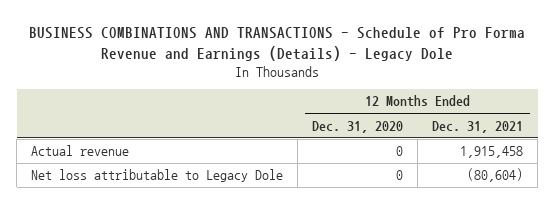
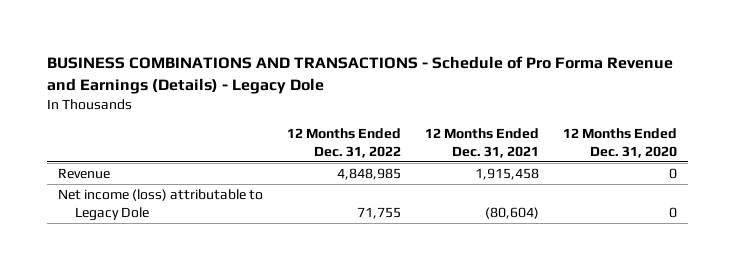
none -> [287,128,402,158] 12 Months Ended Dec. 31, 2022
[31,145,130,157] Actual revenue -> [58,168,111,180] Revenue
[31,169,284,183] Net loss attributable to Legacy Dole -> [58,189,264,221] Net income (loss) attributable to Legacy Dole

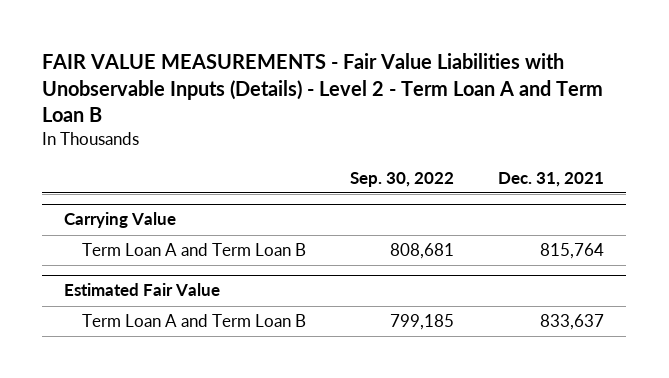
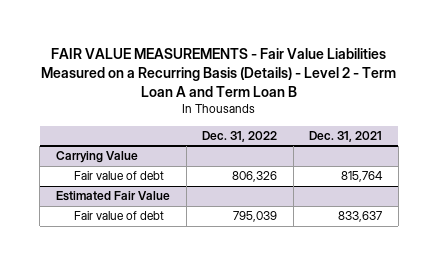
[42,52,604,123] FAIR VALUE MEASUREMENTS - Fair Value Liabilities with Unobservable Inputs (Details) - Level 2 - Term Loan A and Term Loan B -> [41,47,397,97] FAIR VALUE MEASUREMENTS - Fair Value Liabilities Measured on a Recurring Basis (Details) - Level 2 - Term Loan A and Term Loan B
[350,171,455,187] Sep. 30, 2022 -> none
none -> [202,130,278,142] Dec. 31, 2022
[82,243,307,257] Term Loan A and Term Loan B -> [73,171,164,181] Fair value of debt
[82,314,307,328] Term Loan A and Term Loan B -> [73,211,164,221] Fair value of debt

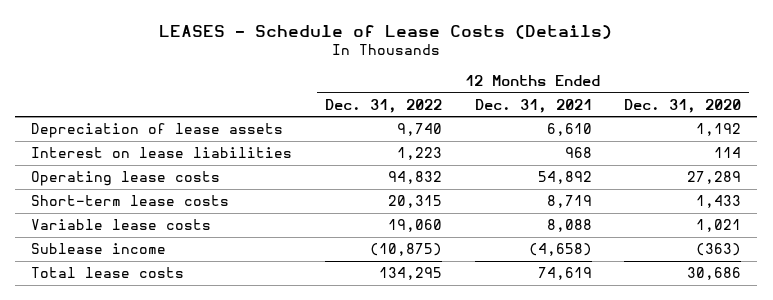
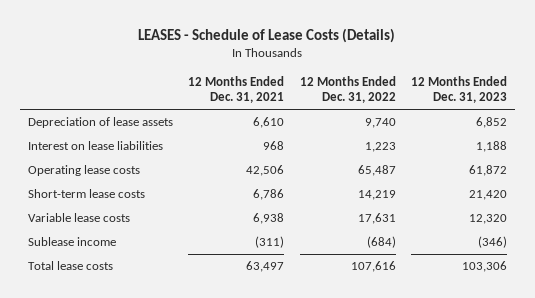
[624,98,742,113] Dec. 31, 2020 -> none
none -> [411,75,508,104] 12 Months Ended Dec. 31, 2023
[388,171,443,185] 94,832 -> [357,165,396,177] 65,487
[537,171,592,185] 54,892 -> [246,165,285,177] 42,506
[388,195,443,209] 20,315 -> [357,190,396,201] 14,219
[546,195,592,209] 8,719 -> [253,189,285,201] 6,786
[388,219,443,233] 19,060 -> [357,213,396,225] 17,631
[546,219,592,233] 8,088 -> [253,213,285,225] 6,938
[370,243,443,257] (10,875) -> [366,236,396,249] (684)
[528,243,592,257] (4,658) -> [255,236,285,249] (311)
[379,267,443,281] 134,295 -> [350,261,396,273] 107,616
[537,267,592,281] 74,619 -> [246,261,285,273] 63,497

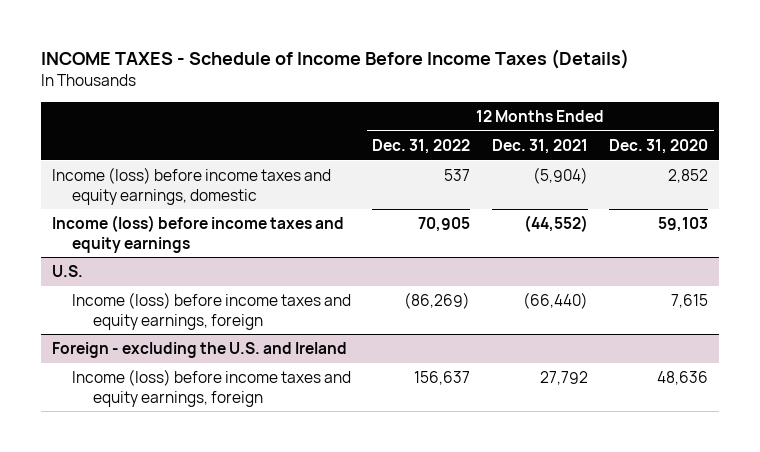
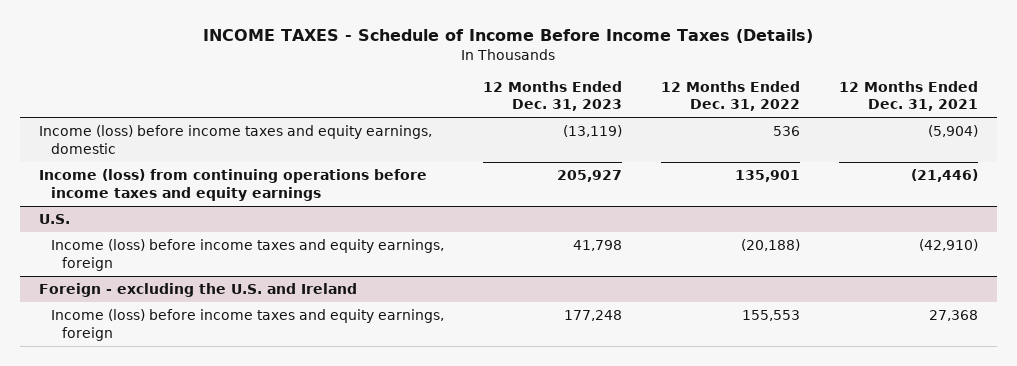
[609,138,709,154] Dec. 31, 2020 -> none
none -> [482,80,622,112] 12 Months Ended Dec. 31, 2023
[444,169,471,182] 537 -> [772,126,800,137] 536
[51,215,344,253] Income (loss) before income taxes and equity earnings -> [39,169,428,201] Income (loss) from continuing operations before income taxes and equity earnings
[418,217,471,233] 70,905 -> [734,170,800,183] 135,901
[523,215,588,233] (44,552) -> [910,169,978,183] (21,446)
[404,292,471,310] (86,269) -> [740,239,800,252] (20,188)
[522,292,588,310] (66,440) -> [918,239,978,252] (42,910)
[414,371,471,386] 156,637 -> [741,310,800,322] 155,553
[539,371,588,386] 27,792 -> [928,310,978,322] 27,368

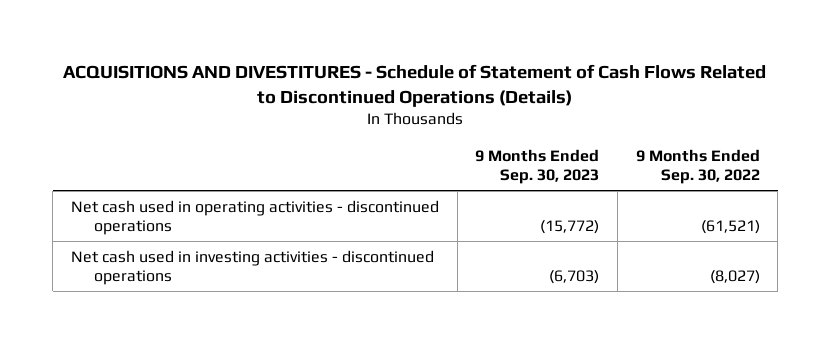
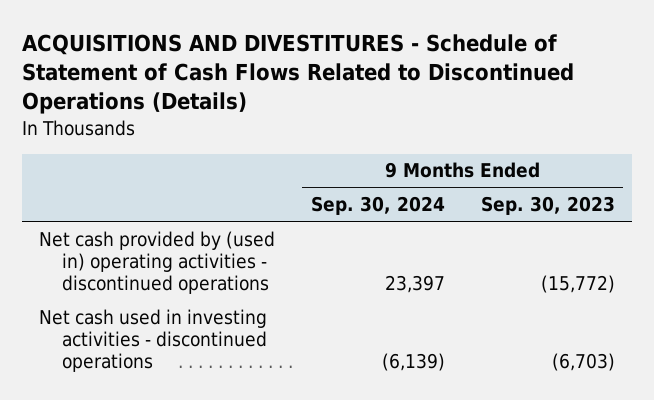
[635,149,760,185] 9 Months Ended Sep. 30, 2022 -> none
none -> [310,196,445,216] Sep. 30, 2024
[70,199,439,235] Net cash used in operating activities - discontinued operations -> [39,230,276,294] Net cash provided by (used in) operating activities - discontinued operations

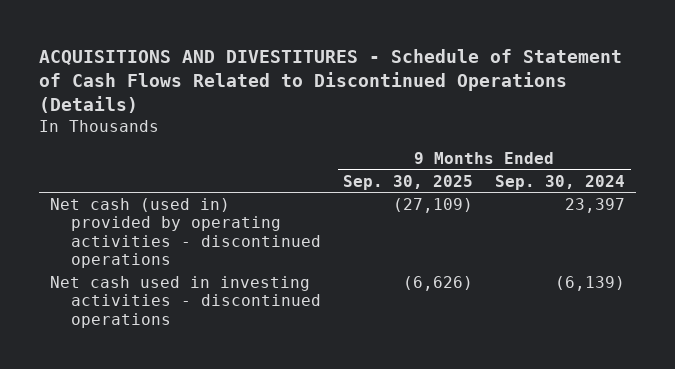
[480,196,615,216] Sep. 30, 2023 -> none
none -> [343,174,474,190] Sep. 30, 2025
[39,230,276,294] Net cash provided by (used in) operating activities - discontinued operations -> [49,197,322,269] Net cash (used in) provided by operating activities - discontinued operations

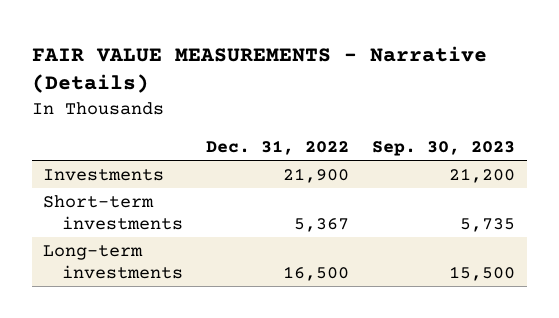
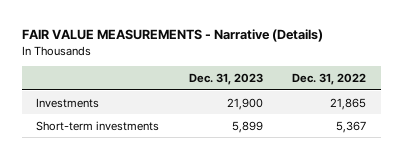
[372,140,516,156] Sep. 30, 2023 -> none
none -> [188,72,263,85] Dec. 31, 2023
[283,168,350,184] 21,900 -> [330,97,367,110] 21,865
[43,245,184,280] Long-term investments -> none

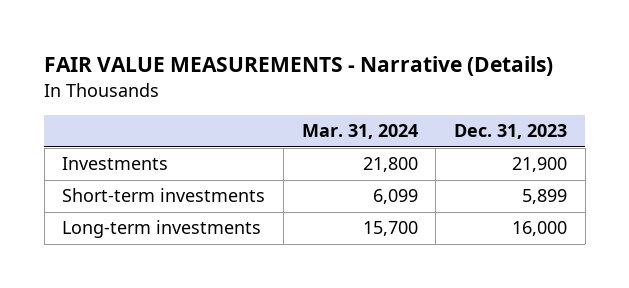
[292,72,367,85] Dec. 31, 2022 -> none
none -> [301,124,418,140] Mar. 31, 2024
none -> [62,220,262,239] Long-term investments

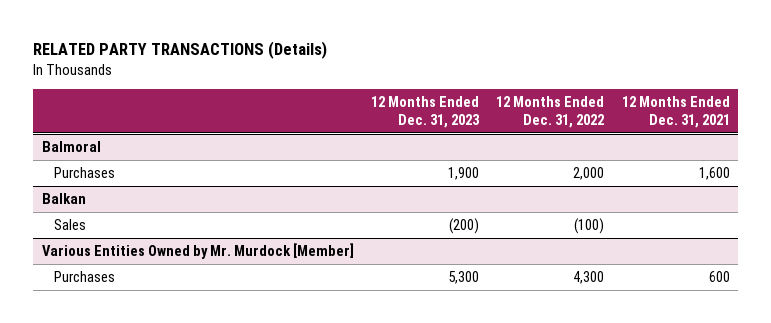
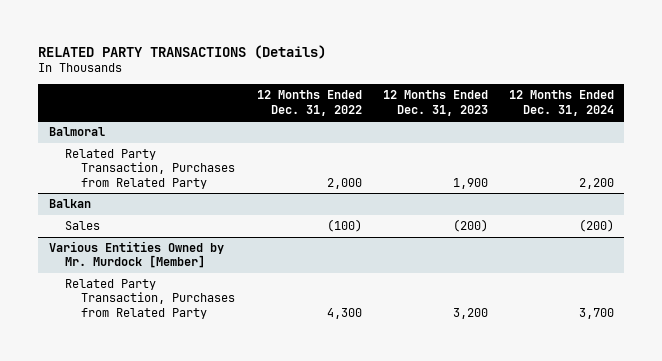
[621,96,730,128] 12 Months Ended Dec. 31, 2021 -> none
none -> [508,90,614,116] 12 Months Ended Dec. 31, 2024
[53,167,115,179] Purchases -> [65,149,236,189] Related Party Transaction, Purchases from Related Party
[53,271,115,283] Purchases -> [65,279,236,319] Related Party Transaction, Purchases from Related Party
[448,271,480,285] 5,300 -> [452,307,488,319] 3,200

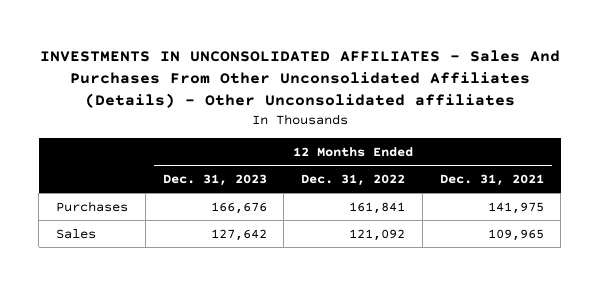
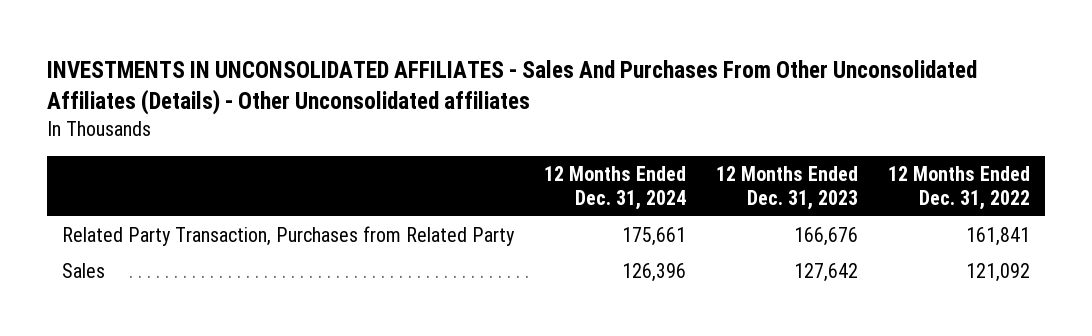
[439,174,544,187] Dec. 31, 2021 -> none
none -> [544,166,687,211] 12 Months Ended Dec. 31, 2024
[56,200,129,212] Purchases -> [62,226,516,247] Related Party Transaction, Purchases from Related Party

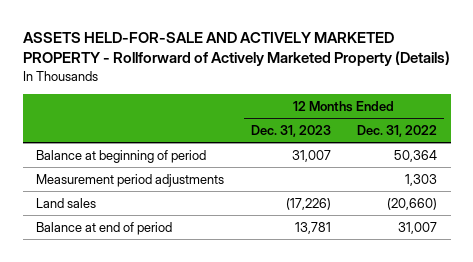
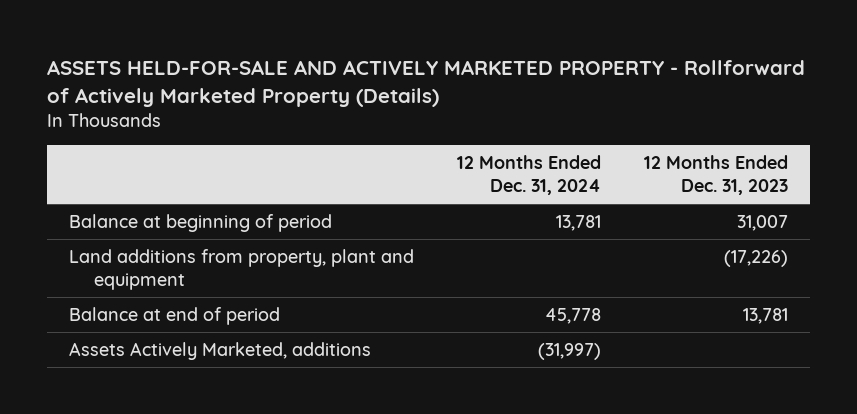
[357,124,438,137] Dec. 31, 2022 -> none
none -> [456,154,601,195] 12 Months Ended Dec. 31, 2024
[35,173,224,187] Measurement period adjustments -> none
[35,197,96,208] Land sales -> [68,249,414,290] Land additions from property, plant and equipment
none -> [68,342,371,361] Assets Actively Marketed, additions

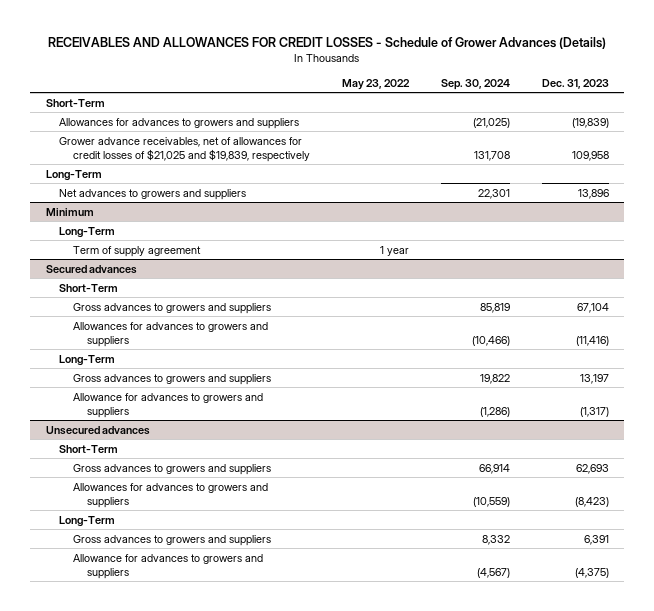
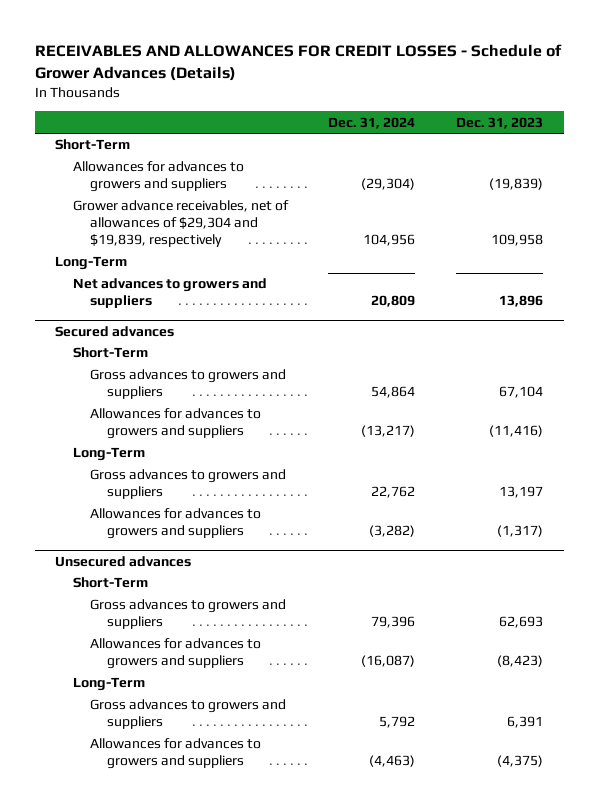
[342,78,411,90] May 23, 2022 -> none
[440,78,510,90] Sep. 30, 2024 -> none
none -> [328,116,416,129] Dec. 31, 2024
[59,136,311,162] Grower advance receivables, net of allowances for credit losses of $21,025 and $19,839, respectively -> [72,200,289,248] Grower advance receivables, net of allowances of $29,304 and $19,839, respectively
[45,207,94,216] Minimum -> none
[59,226,116,238] Long-Term -> none
[73,245,202,257] Term of supply agreement -> none
[73,392,264,418] Allowance for advances to growers and suppliers -> [89,508,261,540] Allowances for advances to growers and suppliers
[73,553,264,579] Allowance for advances to growers and suppliers -> [89,738,261,770] Allowances for advances to growers and suppliers

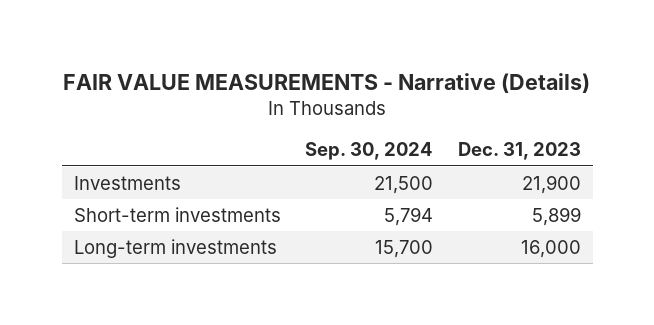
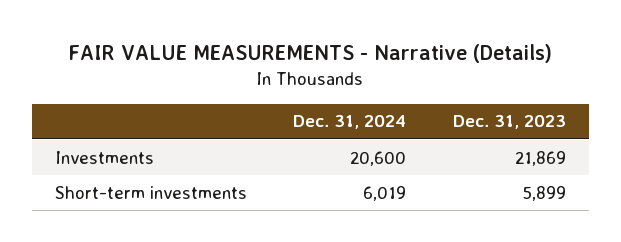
[305,142,434,161] Sep. 30, 2024 -> none
none -> [293,115,407,130] Dec. 31, 2024
[521,174,581,194] 21,900 -> [515,150,567,166] 21,869
[73,238,277,258] Long-term investments -> none

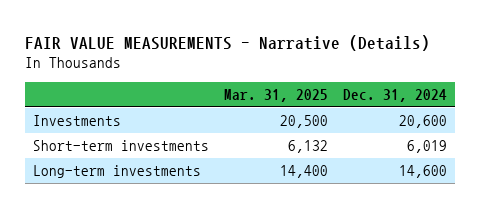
[453,115,567,130] Dec. 31, 2023 -> none
none -> [224,89,329,103] Mar. 31, 2025
none -> [32,165,201,179] Long-term investments

